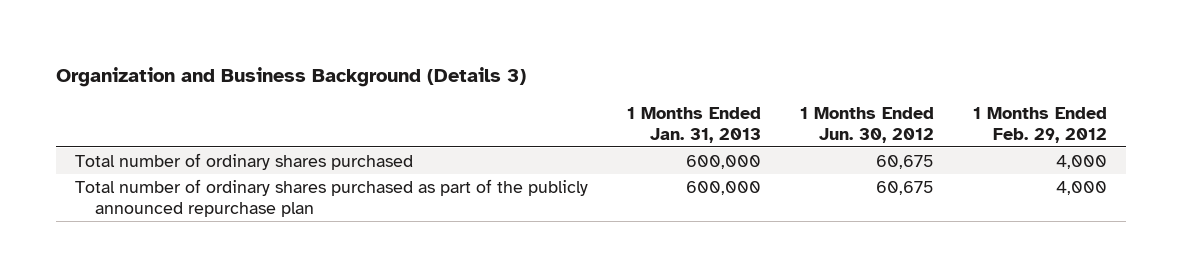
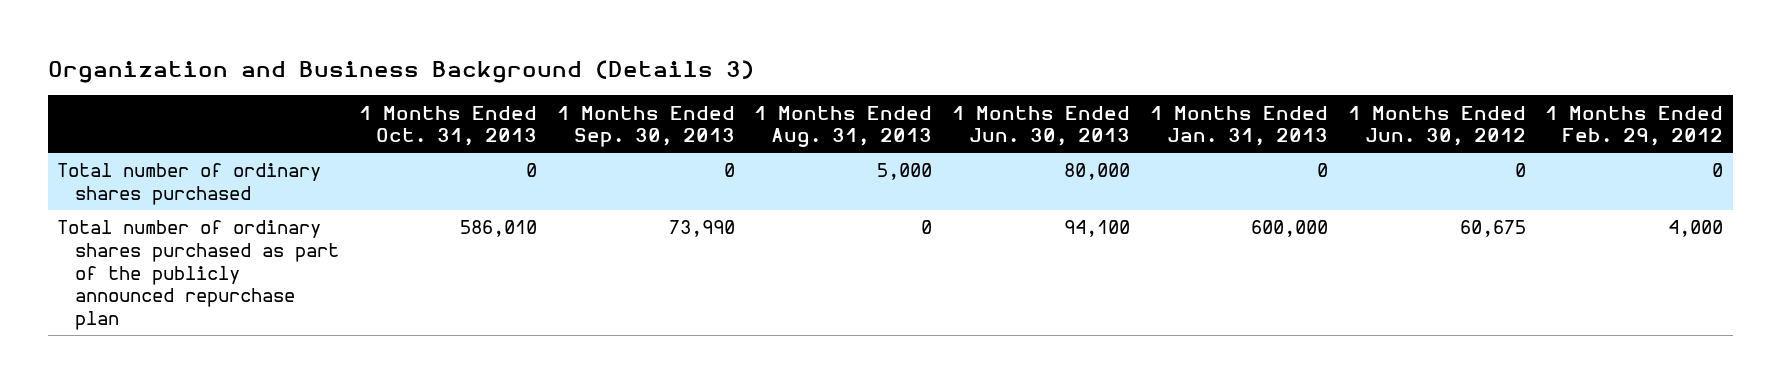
none -> [358,105,537,147] 1 Months Ended Oct. 31, 2013
none -> [556,105,735,148] 1 Months Ended Sep. 30, 2013
none -> [754,105,933,148] 1 Months Ended Aug. 31, 2013
none -> [952,105,1131,147] 1 Months Ended Jun. 30, 2013
[685,154,761,169] 600,000 -> [1316,163,1328,178] 0
[875,154,934,169] 60,675 -> [1514,163,1526,178] 0
[1055,154,1107,169] 4,000 -> [1712,163,1724,178] 0

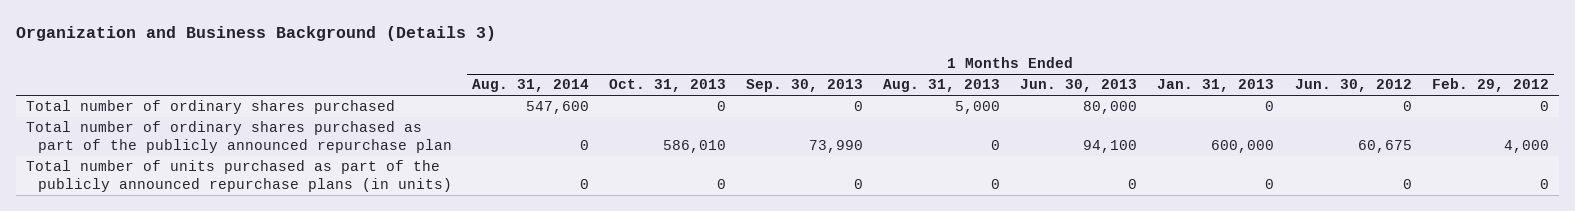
none -> [471,79,589,93] Aug. 31, 2014
none -> [26,160,452,192] Total number of units purchased as part of the publicly announced repurchase plans (in units)

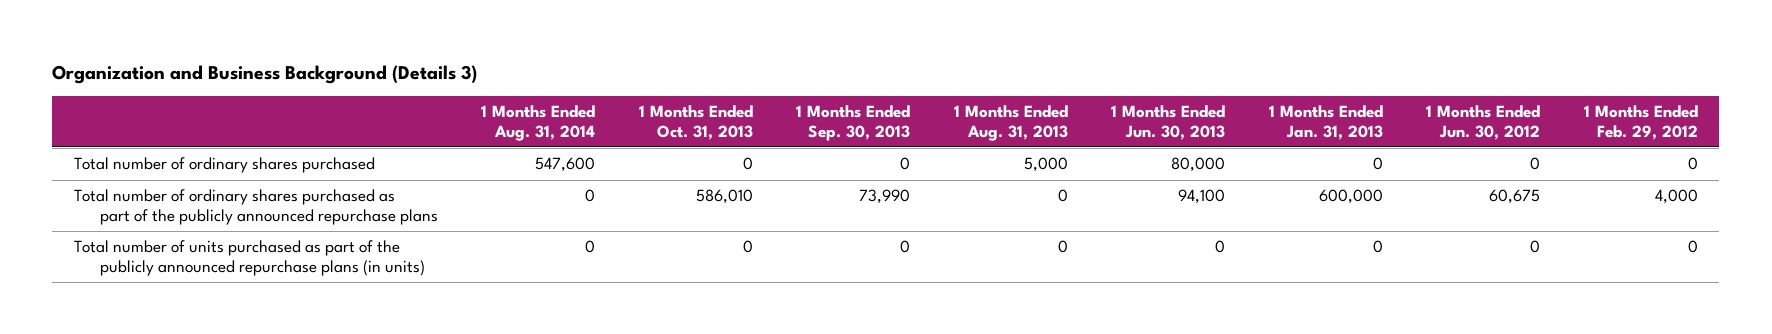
[26,121,452,153] Total number of ordinary shares purchased as part of the publicly announced repurchase plan -> [73,189,438,226] Total number of ordinary shares purchased as part of the publicly announced repurchase plans

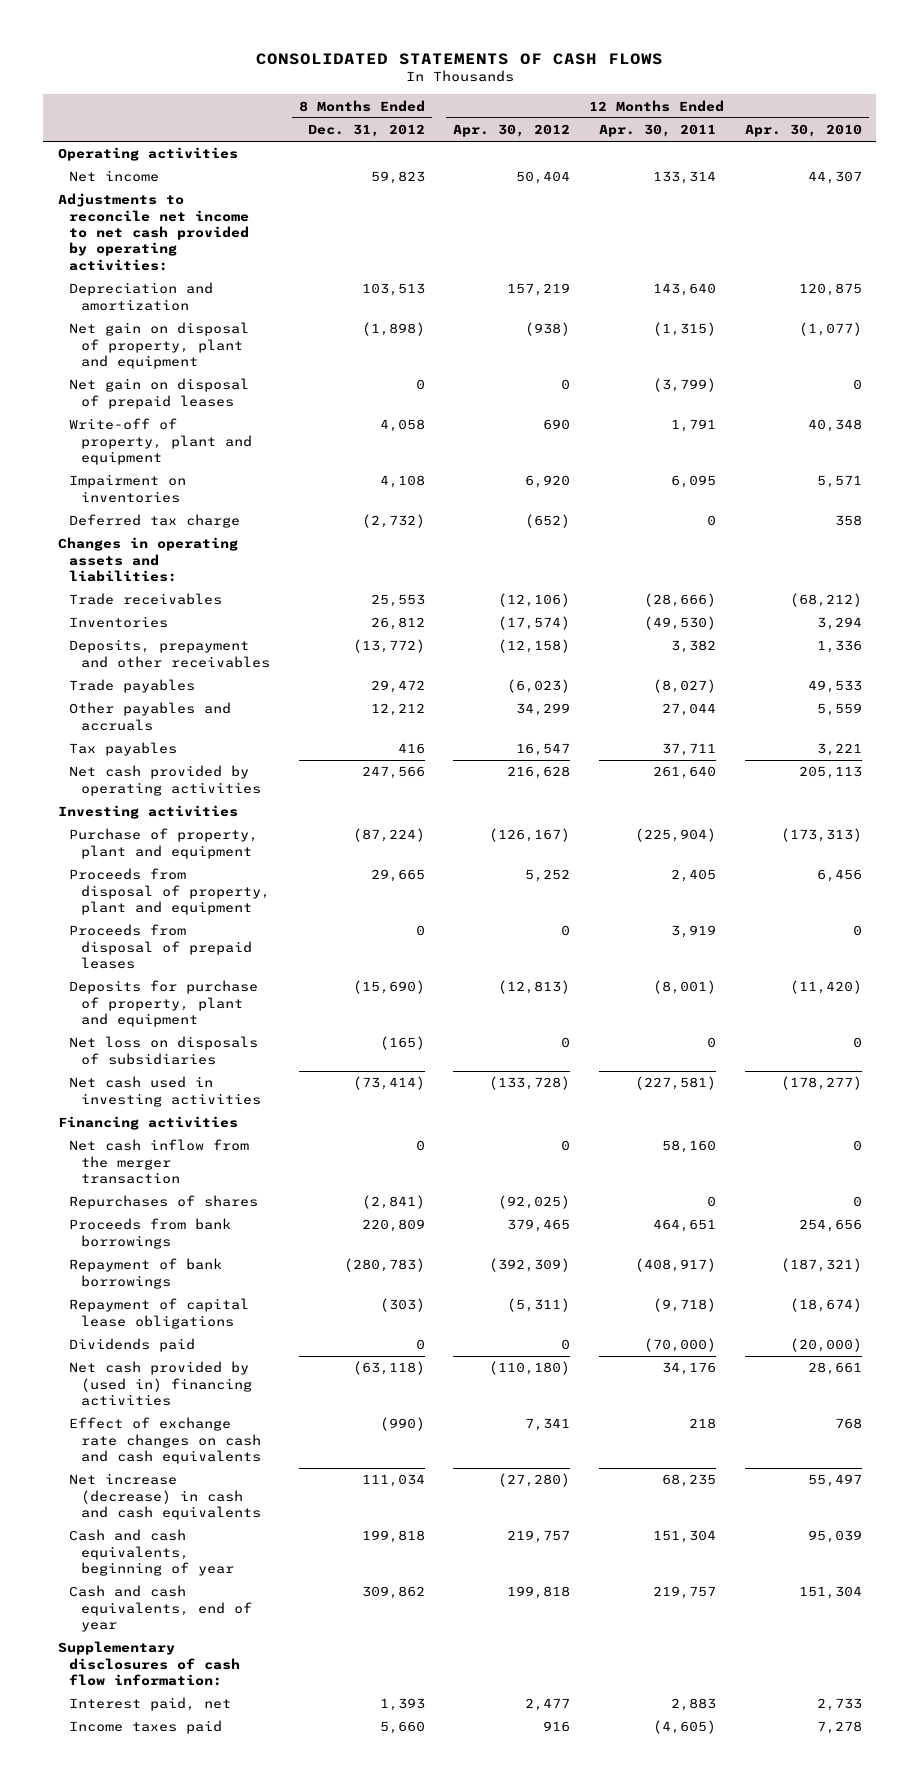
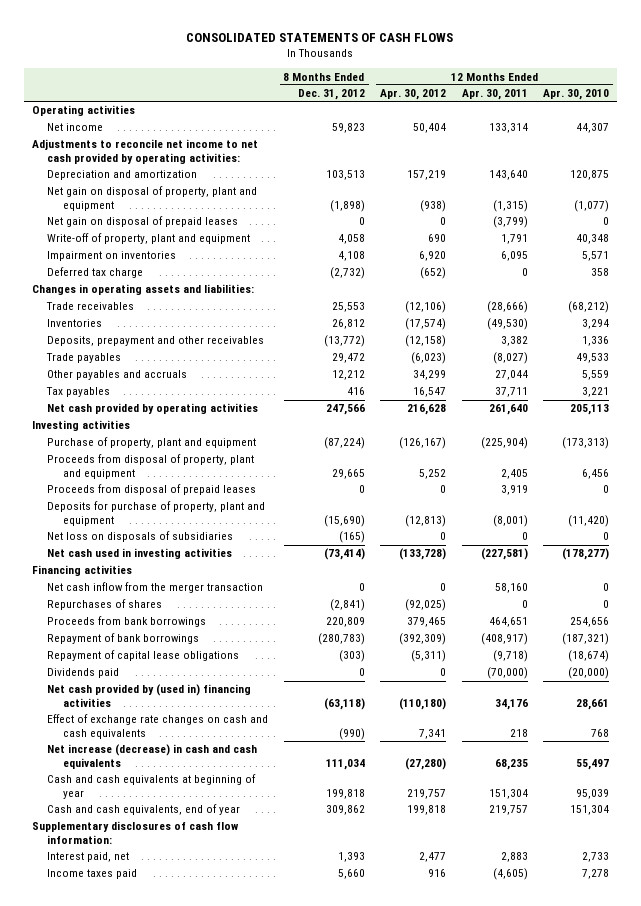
[69,1529,235,1576] Cash and cash equivalents, beginning of year -> [47,774,257,799] Cash and cash equivalents at beginning of year

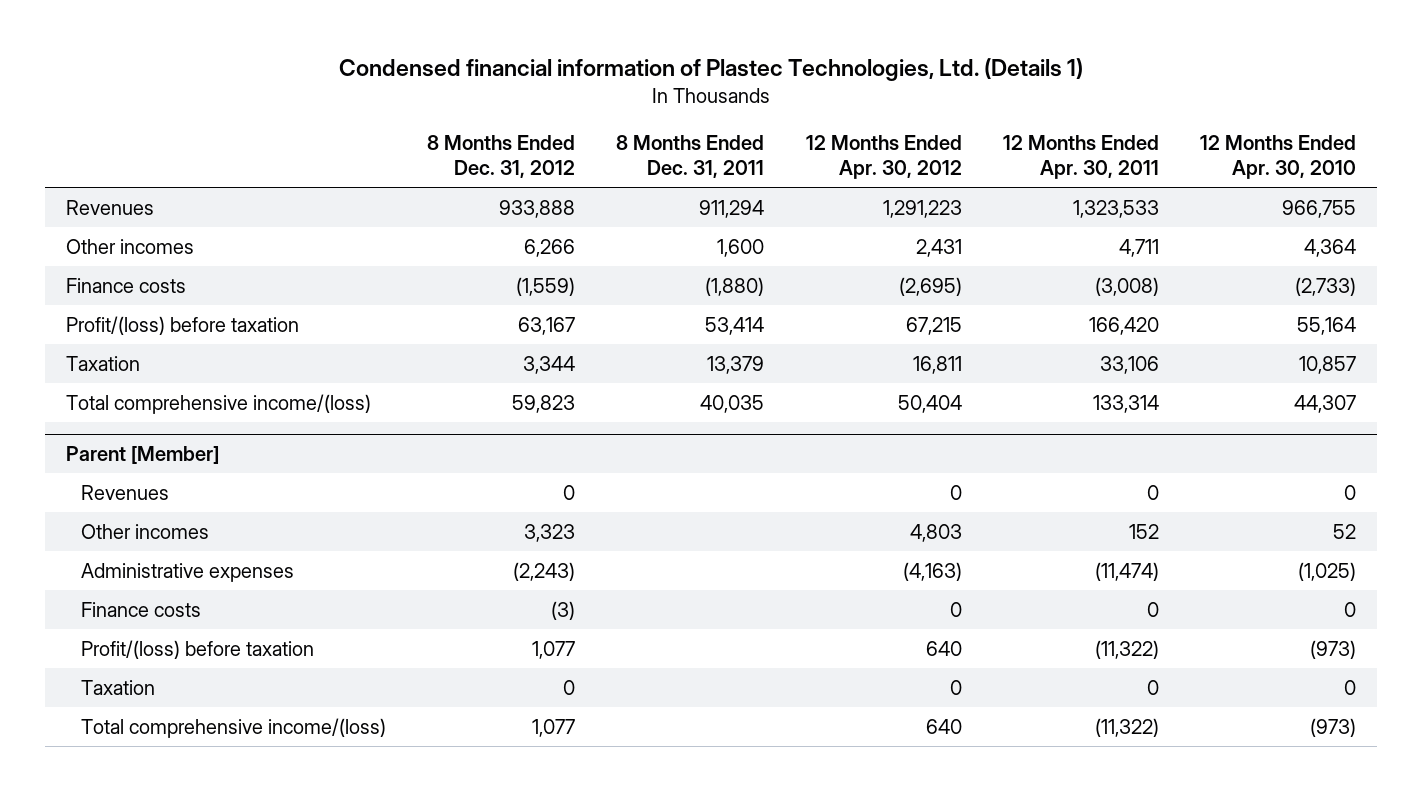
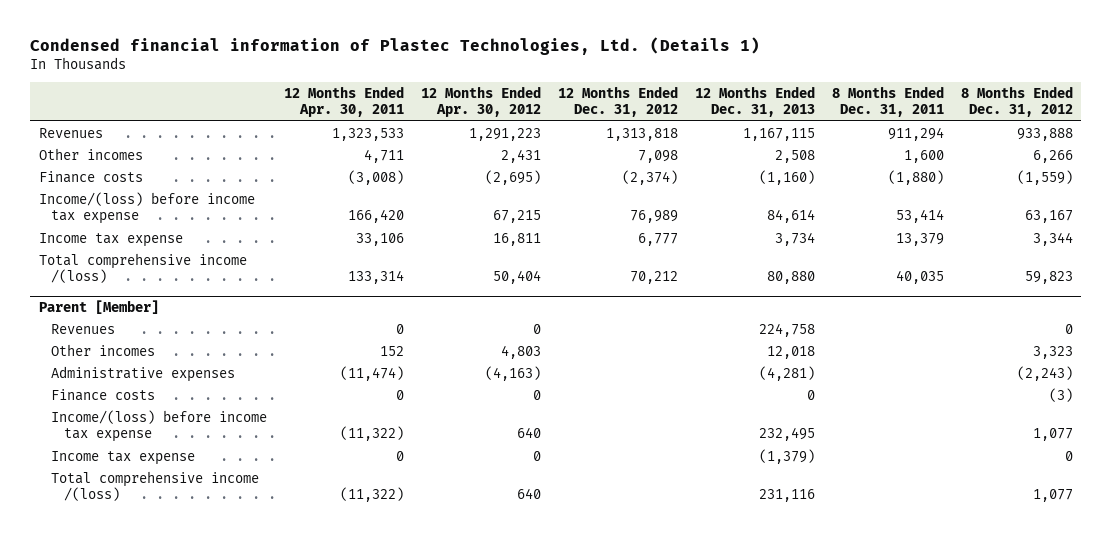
[1199,134,1356,180] 12 Months Ended Apr. 30, 2010 -> none
none -> [558,85,679,118] 12 Months Ended Dec. 31, 2012
none -> [695,85,816,118] 12 Months Ended Dec. 31, 2013
[66,315,300,335] Profit/(loss) before taxation -> [38,191,255,225] Income/(loss) before income tax expense
[66,355,141,371] Taxation -> [38,232,183,247] Income tax expense
[66,393,372,414] Total comprehensive income/(loss) -> [38,252,247,284] Total comprehensive income /(loss)
[80,639,314,659] Profit/(loss) before taxation -> [51,409,268,443] Income/(loss) before income tax expense
[80,679,155,695] Taxation -> [51,450,196,465] Income tax expense
[80,717,386,738] Total comprehensive income/(loss) -> [51,470,260,502] Total comprehensive income /(loss)

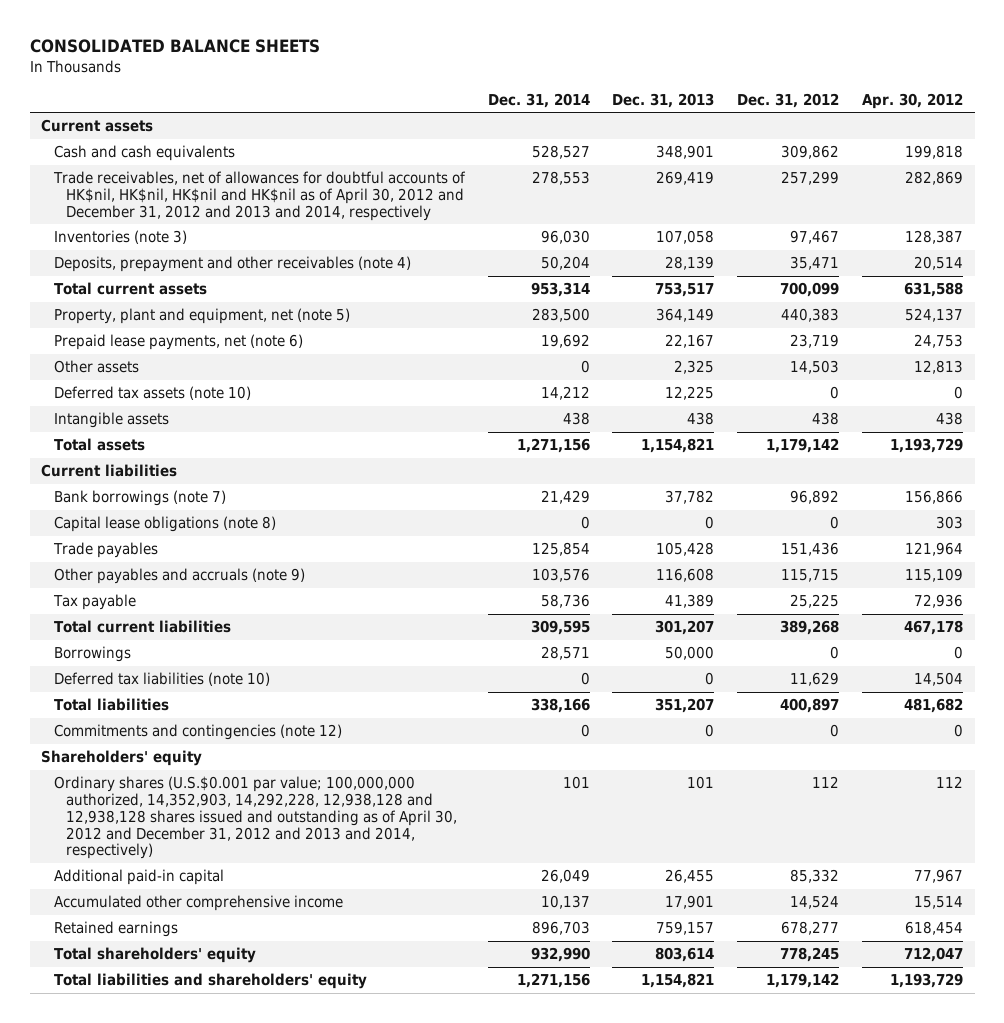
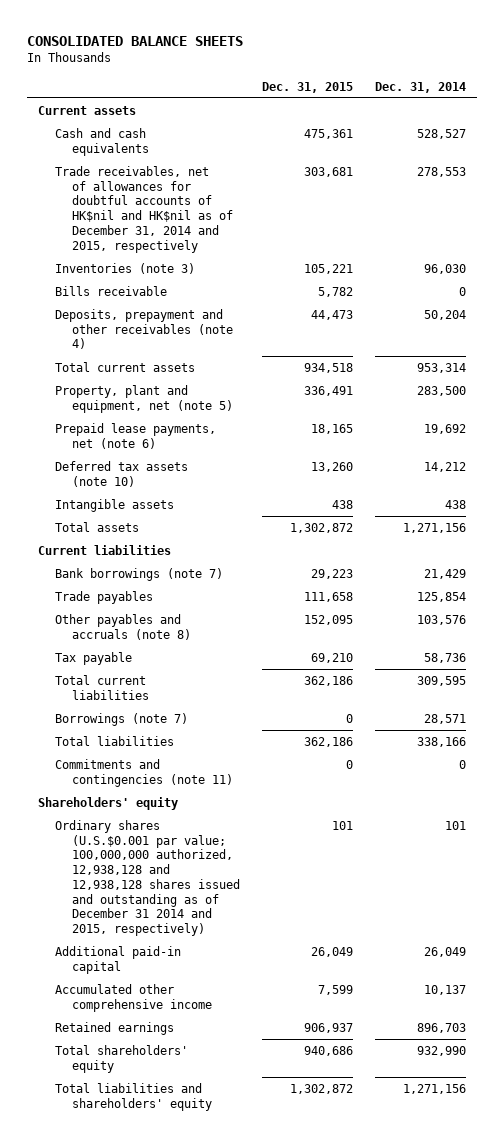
[612,92,715,108] Dec. 31, 2013 -> none
[737,92,840,108] Dec. 31, 2012 -> none
[862,92,964,109] Apr. 30, 2012 -> none
none -> [261,81,353,93] Dec. 31, 2015
[52,171,466,221] Trade receivables, net of allowances for doubtful accounts of HK$nil, HK$nil, HK$nil and HK$nil as of April 30, 2012 and December 31, 2012 and 2013 and 2014, respectively -> [54,165,233,253] Trade receivables, net of allowances for doubtful accounts of HK$nil and HK$nil as of December 31, 2014 and 2015, respectively
none -> [54,285,167,296] Bills receivable
[53,360,139,374] Other assets -> none
[53,516,276,533] Capital lease obligations (note 8) -> none
[53,568,305,585] Other payables and accruals (note 9) -> [54,613,191,640] Other payables and accruals (note 8)
[53,672,270,687] Deferred tax liabilities (note 10) -> none
[53,646,131,663] Borrowings -> [54,712,188,726] Borrowings (note 7)
[53,724,342,741] Commitments and contingencies (note 12) -> [54,758,233,787] Commitments and contingencies (note 11)
[53,776,458,860] Ordinary shares (U.S.$0.001 par value; 100,000,000 authorized, 14,352,903, 14,292,228, 12,938,128 and 12,938,128 shares issued and outstanding as of April 30, 2012 and December 31, 2012 and 2013 and 2014, respectively) -> [54,819,240,936] Ordinary shares (U.S.$0.001 par value; 100,000,000 authorized, 12,938,128 and 12,938,128 shares issued and outstanding as of December 31 2014 and 2015, respectively)

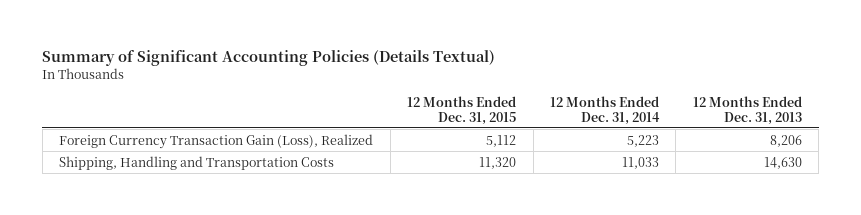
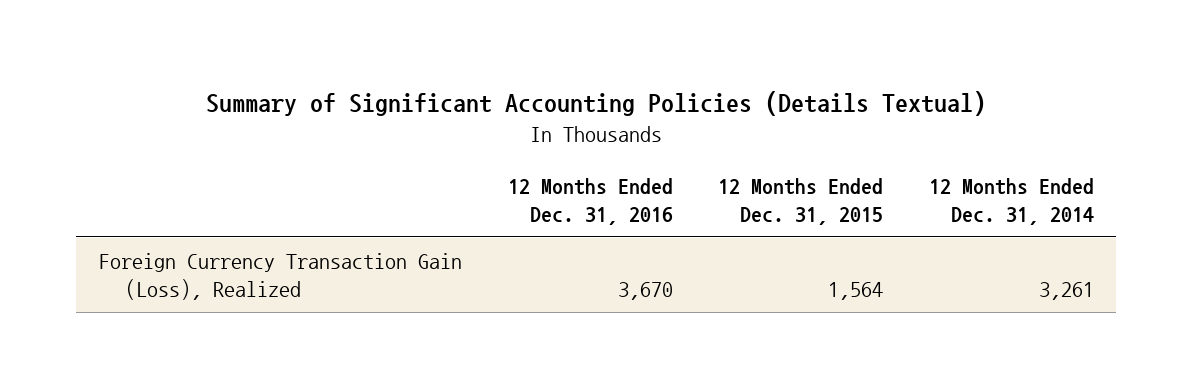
[692,95,802,125] 12 Months Ended Dec. 31, 2013 -> none
none -> [507,177,673,226] 12 Months Ended Dec. 31, 2016
[59,155,335,170] Shipping, Handling and Transportation Costs -> none
[486,134,517,147] 5,112 -> [828,282,884,301] 1,564
[626,134,659,147] 5,223 -> [1038,282,1094,301] 3,261

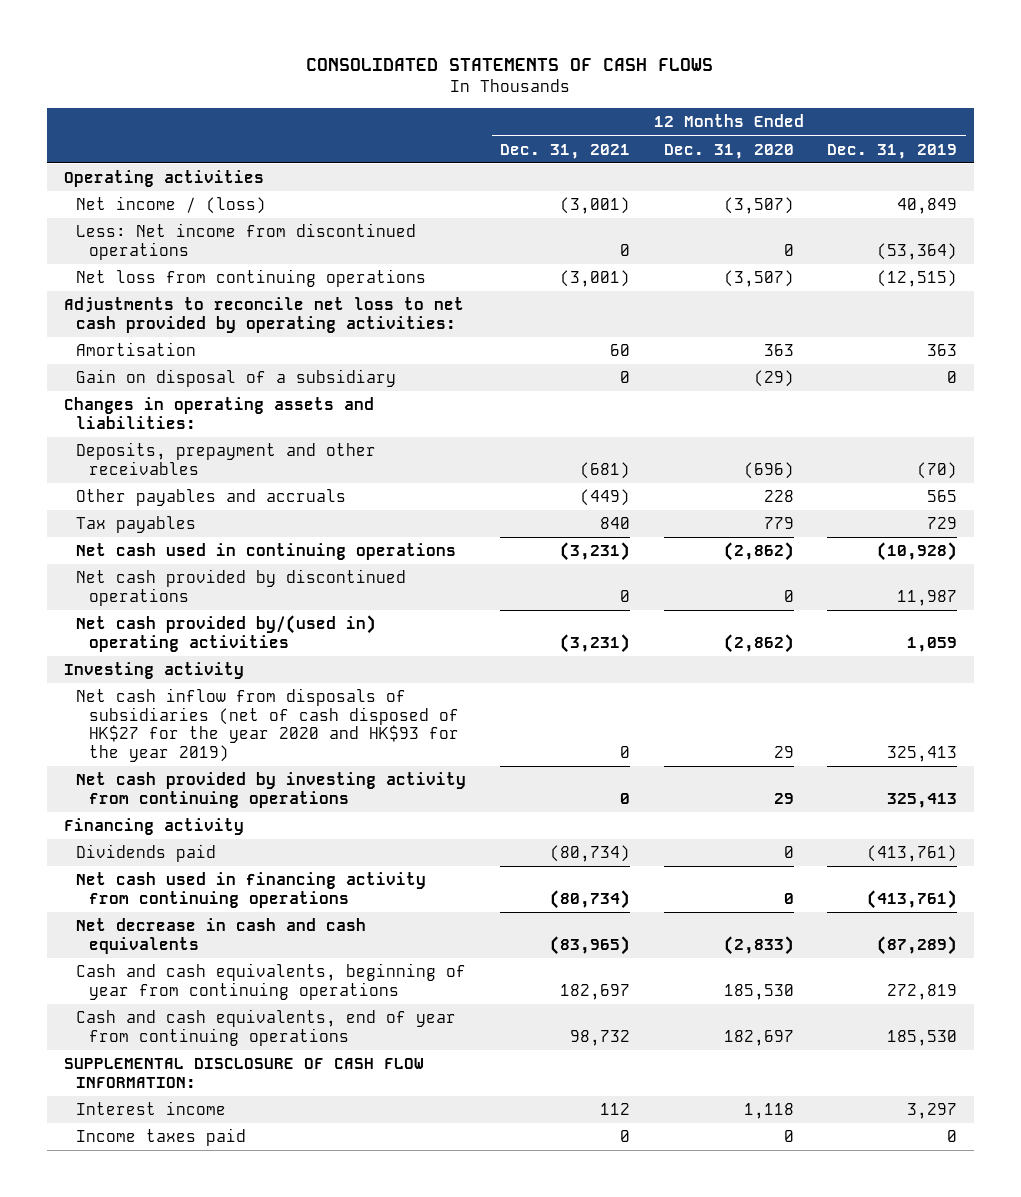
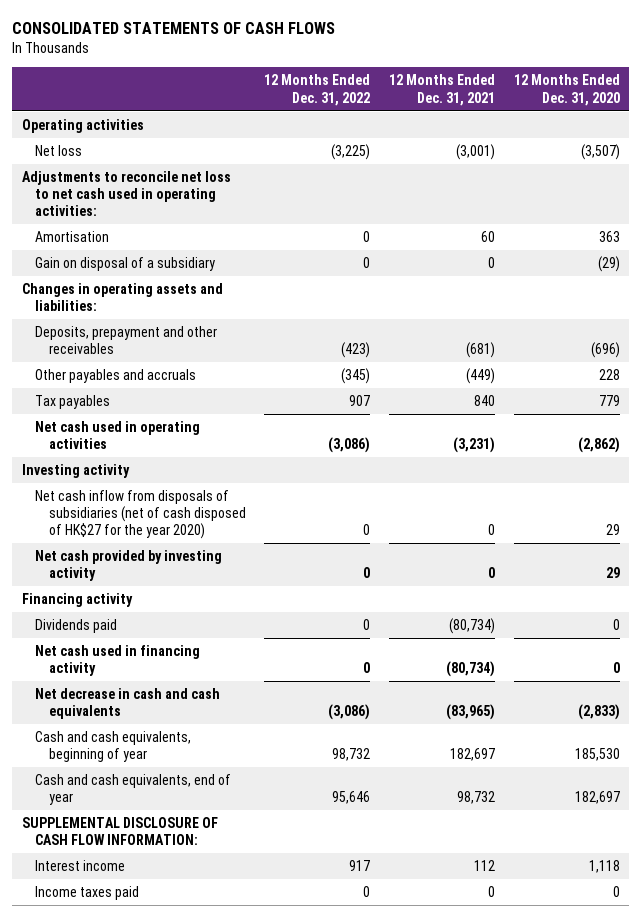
[827,143,958,159] Dec. 31, 2019 -> none
none -> [264,74,371,106] 12 Months Ended Dec. 31, 2022
[76,223,417,260] Less: Net income from discontinued operations -> none
[76,269,427,288] Net loss from continuing operations -> none
[76,196,267,215] Net income / (loss) -> [35,145,83,157] Net loss
[63,297,464,333] Adjustments to reconcile net loss to net cash provided by operating activities: -> [21,171,231,217] Adjustments to reconcile net loss to net cash used in operating activities:
[76,543,457,561] Net cash used in continuing operations -> none
[76,569,407,606] Net cash provided by discontinued operations -> none
[76,615,377,652] Net cash provided by/(used in) operating activities -> [35,421,201,450] Net cash used in operating activities
[76,688,460,762] Net cash inflow from disposals of subsidiaries (net of cash disposed of HK$27 for the year 2020 and HK$93 for the year 2019) -> [35,490,246,540] Net cash inflow from disposals of subsidiaries (net of cash disposed of HK$27 for the year 2020)
[76,772,467,808] Net cash provided by investing activity from continuing operations -> [35,550,223,582] Net cash provided by investing activity
[76,872,427,908] Net cash used in financing activity from continuing operations -> [35,645,201,677] Net cash used in financing activity
[76,963,467,1000] Cash and cash equivalents, beginning of year from continuing operations -> [35,731,192,763] Cash and cash equivalents, beginning of year
[76,1009,457,1046] Cash and cash equivalents, end of year from continuing operations -> [35,774,232,806] Cash and cash equivalents, end of year

